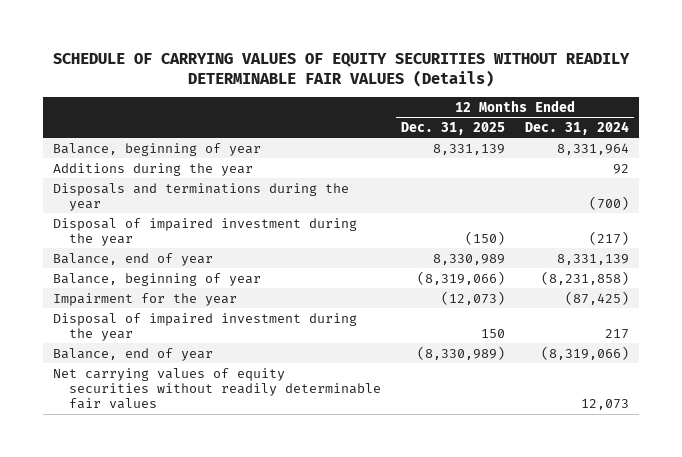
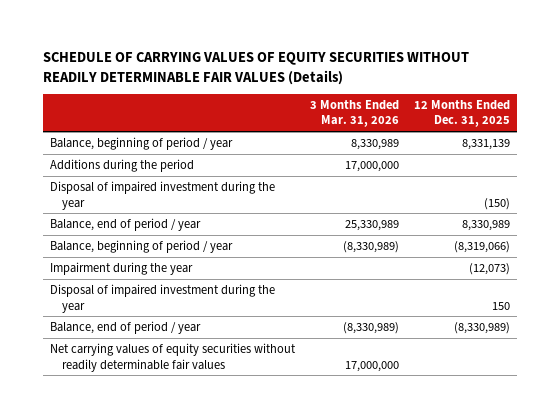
[524,120,629,135] Dec. 31, 2024 -> none
none -> [310,99,400,128] 3 Months Ended Mar. 31, 2026
[52,182,349,212] Disposals and terminations during the year -> none
[52,142,261,156] Balance, beginning of year -> [50,137,234,151] Balance, beginning of period / year
[52,162,253,176] Additions during the year -> [50,159,195,173] Additions during the period
[52,252,213,266] Balance, end of year -> [50,218,202,232] Balance, end of period / year
[52,272,261,286] Balance, beginning of year -> [50,240,234,254] Balance, beginning of period / year
[52,292,237,306] Impairment for the year -> [50,262,194,276] Impairment during the year
[52,347,213,361] Balance, end of year -> [50,321,202,335] Balance, end of period / year

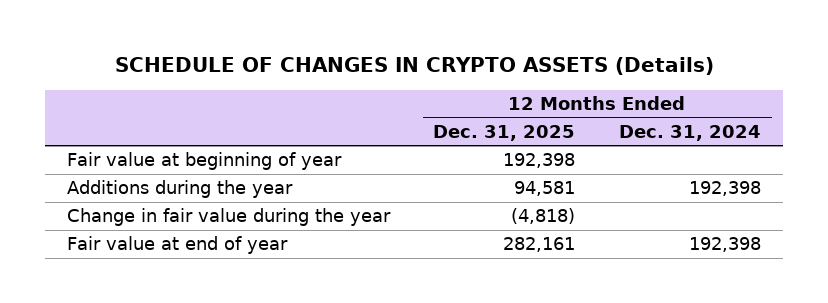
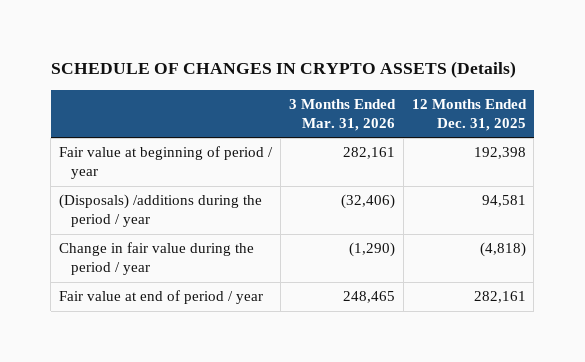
[618,124,761,141] Dec. 31, 2024 -> none
none -> [288,98,396,131] 3 Months Ended Mar. 31, 2026
[67,152,343,171] Fair value at beginning of year -> [59,146,274,180] Fair value at beginning of period / year
[67,180,294,199] Additions during the year -> [59,194,263,228] (Disposals) /additions during the period / year
[67,208,392,227] Change in fair value during the year -> [59,242,255,276] Change in fair value during the period / year
[67,236,289,255] Fair value at end of year -> [59,290,264,305] Fair value at end of period / year

